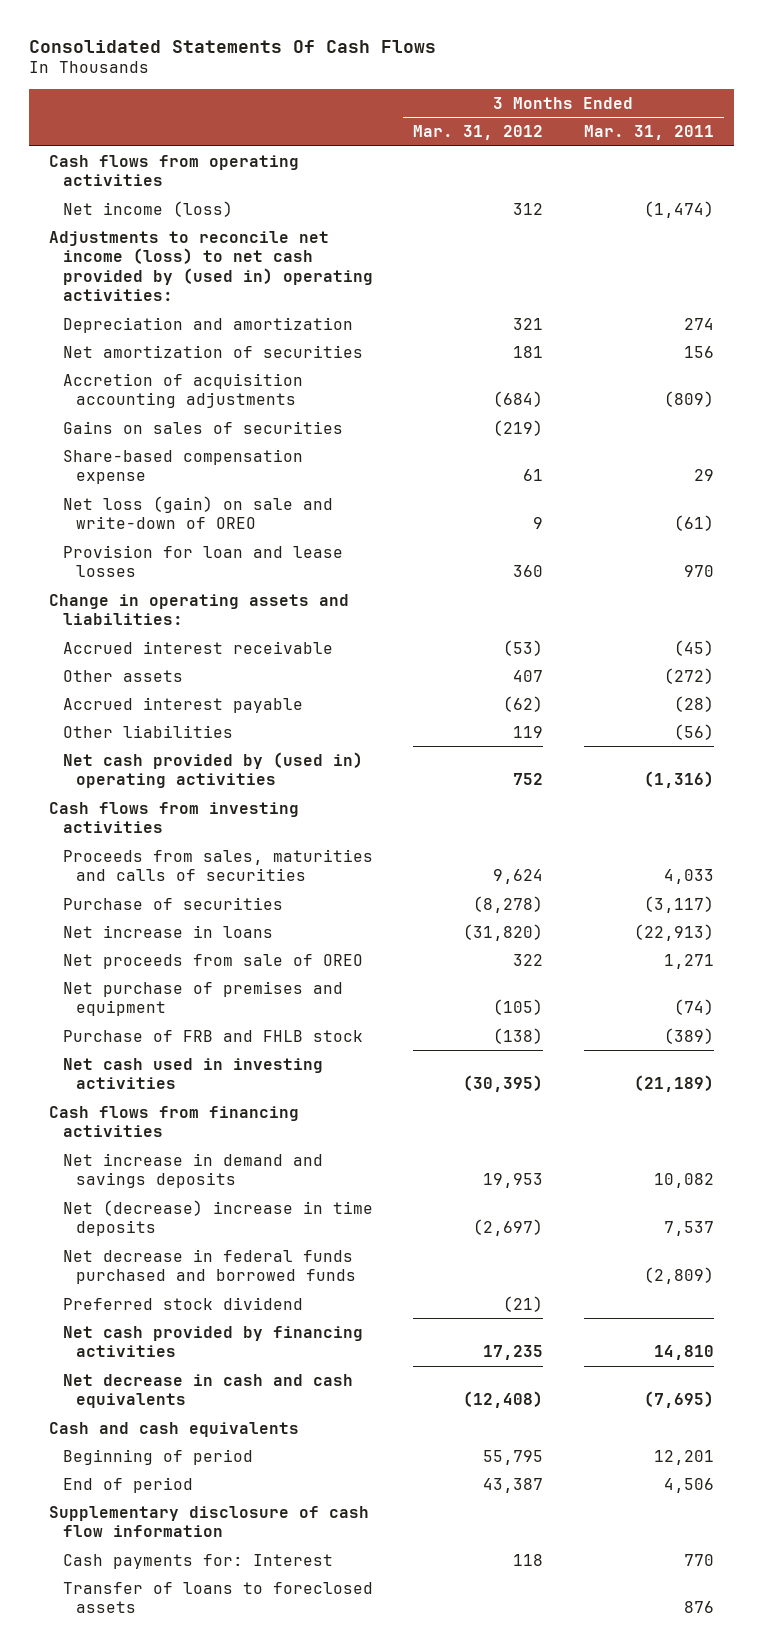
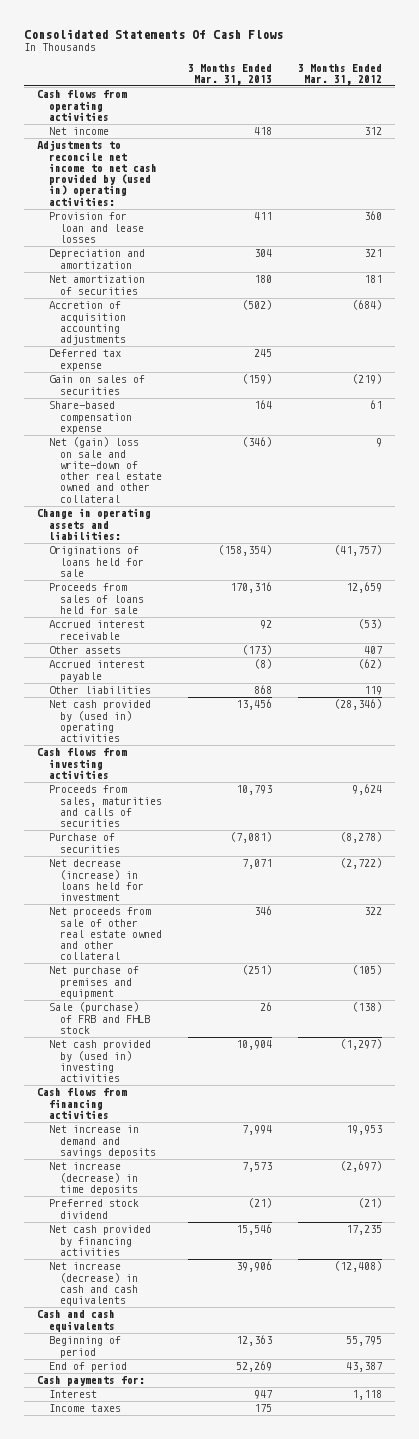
[583,125,714,141] Mar. 31, 2011 -> none
none -> [188,63,273,85] 3 Months Ended Mar. 31, 2013
[62,200,233,217] Net income (loss) -> [48,127,109,136] Net income
[49,230,373,302] Adjustments to reconcile net income (loss) to net cash provided by (used in) operating activities: -> [37,140,157,206] Adjustments to reconcile net income to net cash provided by (used in) operating activities:
[62,544,343,578] Provision for loan and lease losses -> [48,212,145,243] Provision for loan and lease losses
none -> [48,349,121,371] Deferred tax expense
[62,420,343,434] Gains on sales of securities -> [48,375,145,395] Gain on sales of securities
[62,495,333,530] Net loss (gain) on sale and write-down of OREO -> [48,437,163,503] Net (gain) loss on sale and write-down of other real estate owned and other collateral
none -> [48,546,145,577] Originations of loans held for sale
none -> [48,583,145,614] Proceeds from sales of loans held for sale
[513,773,544,786] 752 -> [333,699,382,711] (28,346)
[62,924,273,938] Net increase in loans -> [48,859,145,902] Net decrease (increase) in loans held for investment
[463,923,544,941] (31,820) -> [339,858,382,870] (2,722)
[62,953,363,969] Net proceeds from sale of OREO -> [48,907,163,961] Net proceeds from sale of other real estate owned and other collateral
[62,1029,363,1042] Purchase of FRB and FHLB stock -> [48,1002,151,1034] Sale (purchase) of FRB and FHLB stock
[62,1057,323,1090] Net cash used in investing activities -> [48,1040,151,1083] Net cash provided by (used in) investing activities
[463,1075,544,1093] (30,395) -> [339,1039,382,1051] (1,297)
[62,1248,357,1285] Net decrease in federal funds purchased and borrowed funds -> none
[62,1199,373,1237] Net (decrease) increase in time deposits -> [48,1162,139,1195] Net increase (decrease) in time deposits
[62,1373,353,1409] Net decrease in cash and cash equivalents -> [48,1262,139,1307] Net increase (decrease) in cash and cash equivalents
[49,1505,370,1538] Supplementary disclosure of cash flow information -> none
[62,1581,373,1614] Transfer of loans to foreclosed assets -> none
none -> [37,1376,146,1387] Cash payments for:
[62,1553,333,1569] Cash payments for: Interest -> [48,1390,97,1399] Interest
[513,1553,544,1566] 118 -> [351,1390,382,1401] 1,118
none -> [48,1404,121,1413] Income taxes

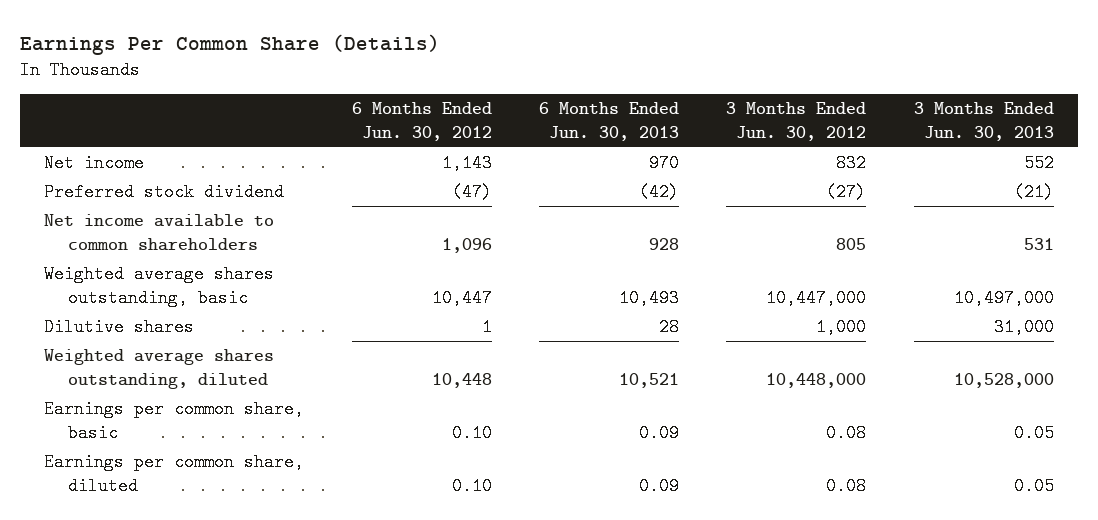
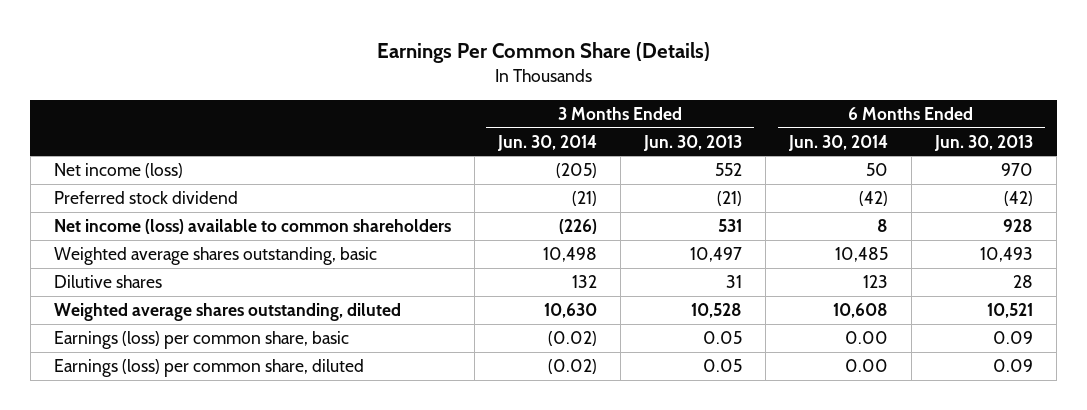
[351,101,492,141] 6 Months Ended Jun. 30, 2012 -> none
[726,101,867,141] 3 Months Ended Jun. 30, 2012 -> none
none -> [497,134,598,151] Jun. 30, 2014
none -> [788,134,889,151] Jun. 30, 2014
[44,154,145,173] Net income -> [54,163,184,179] Net income (loss)
[44,214,275,252] Net income available to common shareholders -> [54,219,452,235] Net income (loss) available to common shareholders
[953,289,1054,308] 10,497,000 -> [690,247,743,263] 10,497
[993,318,1054,337] 31,000 -> [726,275,743,289] 31
[953,373,1054,389] 10,528,000 -> [691,303,743,319] 10,528
[44,400,305,443] Earnings per common share, basic -> [54,331,350,350] Earnings (loss) per common share, basic
[44,453,305,496] Earnings per common share, diluted -> [54,359,365,378] Earnings (loss) per common share, diluted

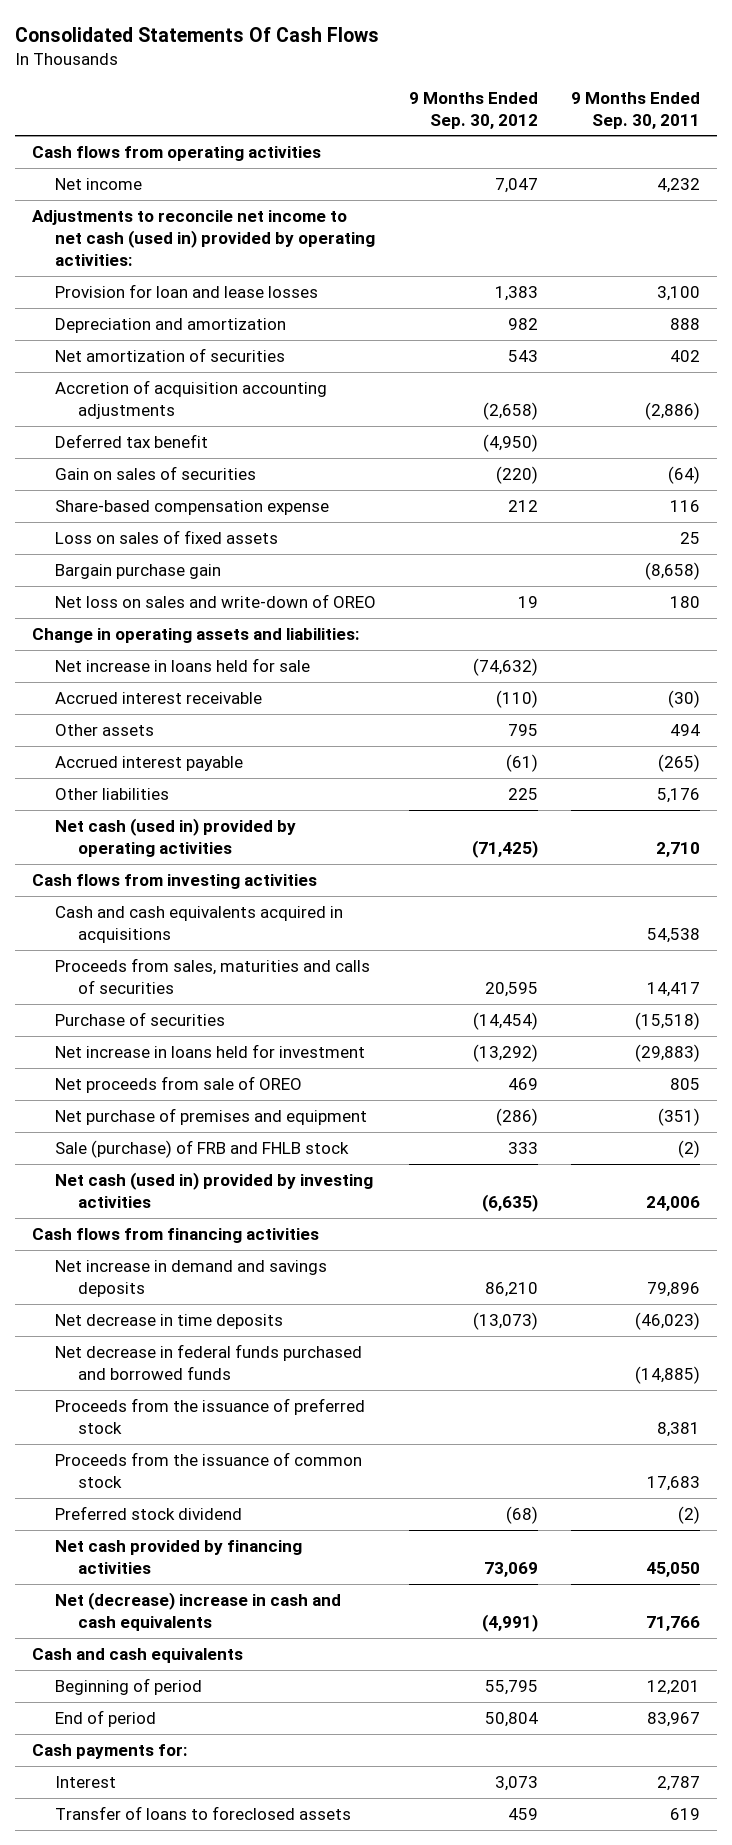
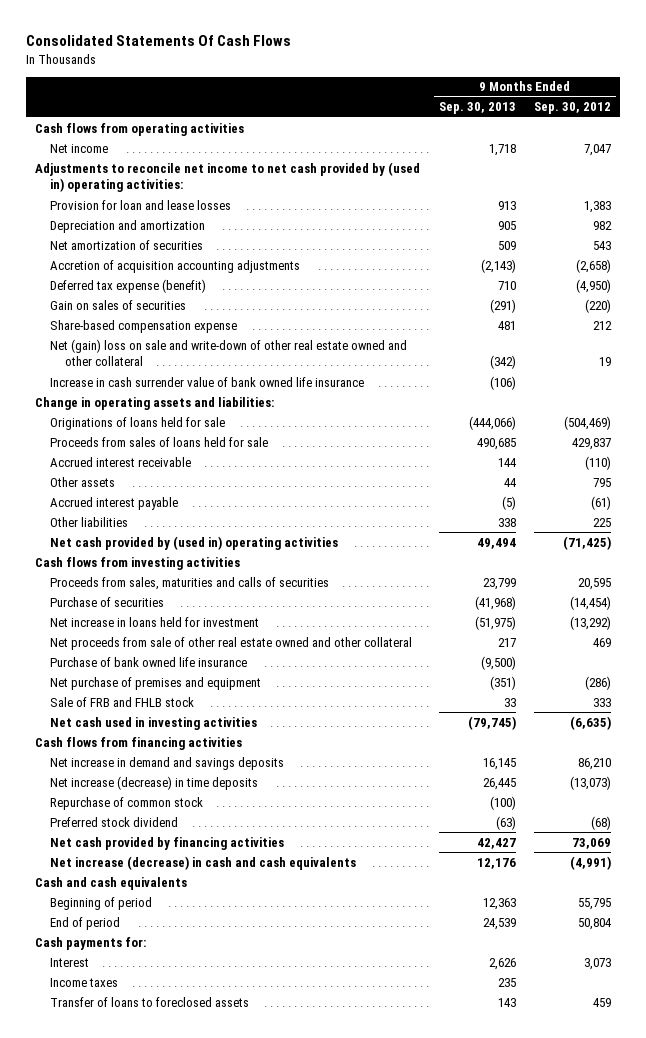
[571,91,701,129] 9 Months Ended Sep. 30, 2011 -> none
none -> [438,102,516,115] Sep. 30, 2013
[31,209,376,266] Adjustments to reconcile net income to net cash (used in) provided by operating activities: -> [35,161,421,193] Adjustments to reconcile net income to net cash provided by (used in) operating activities:
[55,433,209,448] Deferred tax benefit -> [50,278,207,293] Deferred tax expense (benefit)
[55,529,279,544] Loss on sales of fixed assets -> none
[55,563,222,579] Bargain purchase gain -> none
[55,593,377,608] Net loss on sales and write-down of OREO -> none
none -> [50,338,408,367] Net (gain) loss on sale and write-down of other real estate owned and other collateral
none -> [50,376,365,387] Increase in cash surrender value of bank owned life insurance
[55,657,311,672] Net increase in loans held for sale -> none
none -> [50,416,226,430] Originations of loans held for sale
none -> [50,436,269,447] Proceeds from sales of loans held for sale
[55,817,297,857] Net cash (used in) provided by operating activities -> [50,535,339,550] Net cash provided by (used in) operating activities
[55,905,344,943] Cash and cash equivalents acquired in acquisitions -> none
[55,1075,303,1093] Net proceeds from sale of OREO -> [50,636,413,650] Net proceeds from sale of other real estate owned and other collateral
none -> [50,656,248,667] Purchase of bank owned life insurance
[55,1139,350,1158] Sale (purchase) of FRB and FHLB stock -> [50,696,195,707] Sale of FRB and FHLB stock
[55,1171,374,1208] Net cash (used in) provided by investing activities -> [50,716,258,730] Net cash used in investing activities
[55,1343,363,1380] Net decrease in federal funds purchased and borrowed funds -> none
[55,1397,366,1434] Proceeds from the issuance of preferred stock -> none
[55,1451,363,1488] Proceeds from the issuance of common stock -> none
[55,1313,284,1329] Net decrease in time deposits -> [50,775,259,790] Net increase (decrease) in time deposits
none -> [50,796,204,810] Repurchase of common stock
[55,1591,342,1631] Net (decrease) increase in cash and cash equivalents -> [50,855,357,870] Net increase (decrease) in cash and cash equivalents
none -> [50,977,119,987] Income taxes

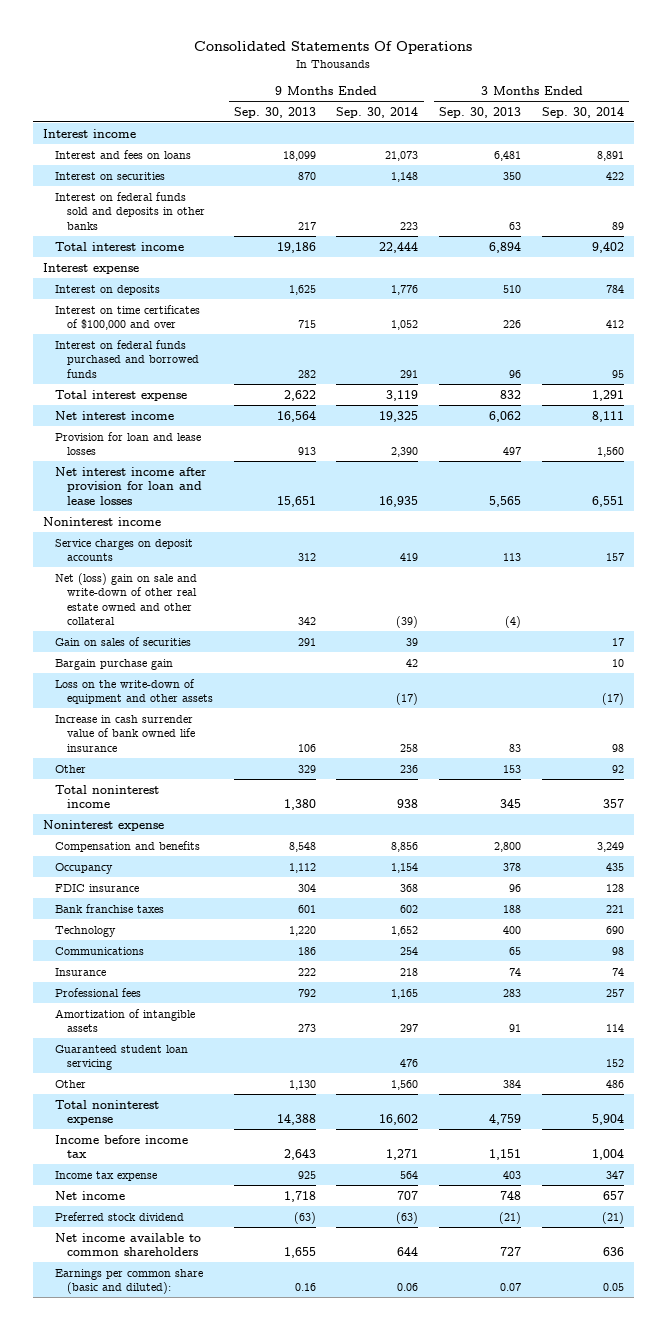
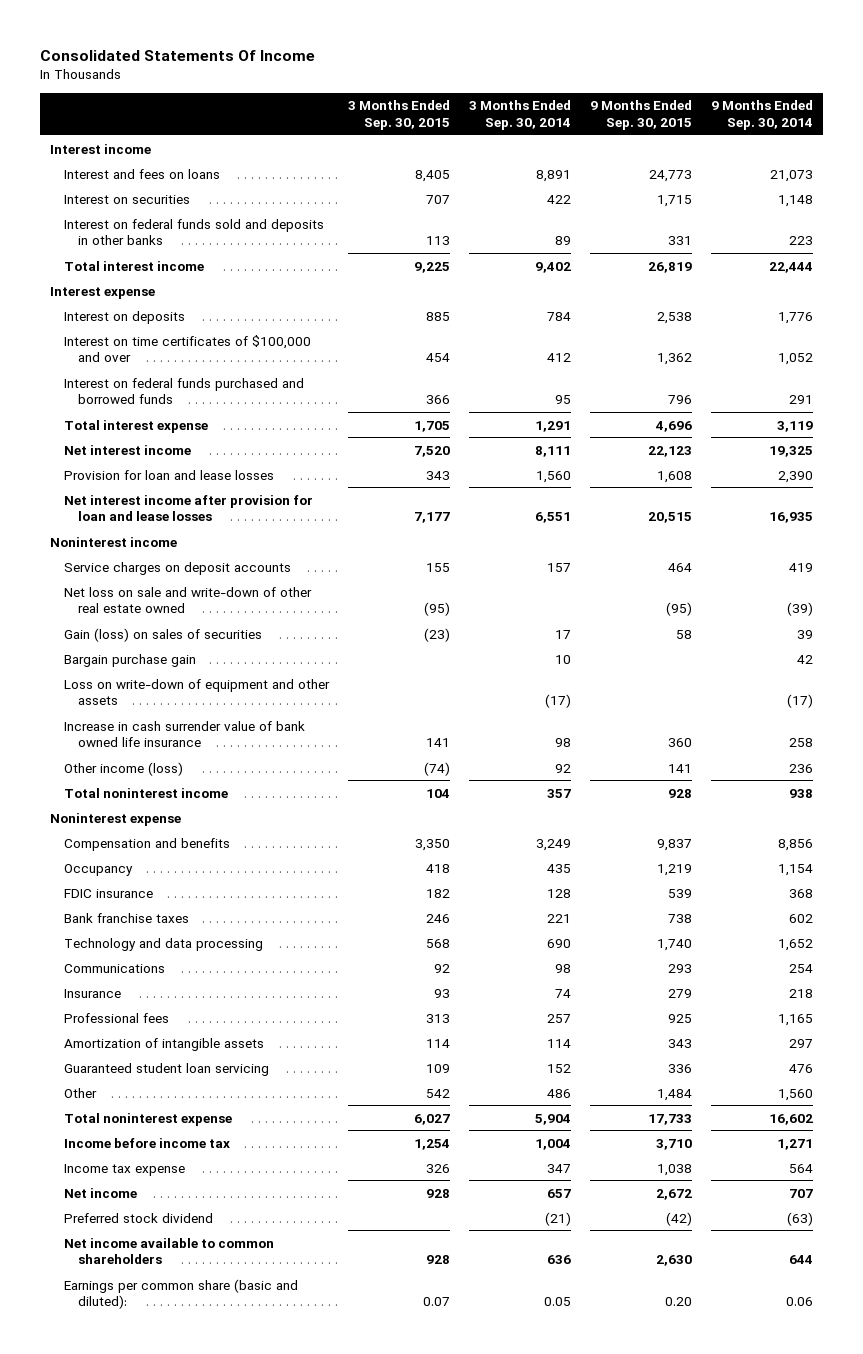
[194,41,473,55] Consolidated Statements Of Operations -> [39,49,315,61] Consolidated Statements Of Income
[233,106,316,118] Sep. 30, 2013 -> none
[439,106,522,118] Sep. 30, 2013 -> none
none -> [347,100,450,130] 3 Months Ended Sep. 30, 2015
none -> [590,100,693,130] 9 Months Ended Sep. 30, 2015
[54,572,197,626] Net (loss) gain on sale and write-down of other real estate owned and other collateral -> [63,586,312,614] Net loss on sale and write-down of other real estate owned
[54,636,191,646] Gain on sales of securities -> [63,627,262,642] Gain (loss) on sales of securities
[54,678,213,705] Loss on the write-down of equipment and other assets -> [63,678,330,706] Loss on write-down of equipment and other assets
[54,764,86,773] Other -> [63,761,183,776] Other income (loss)
[54,925,116,937] Technology -> [63,937,263,951] Technology and data processing

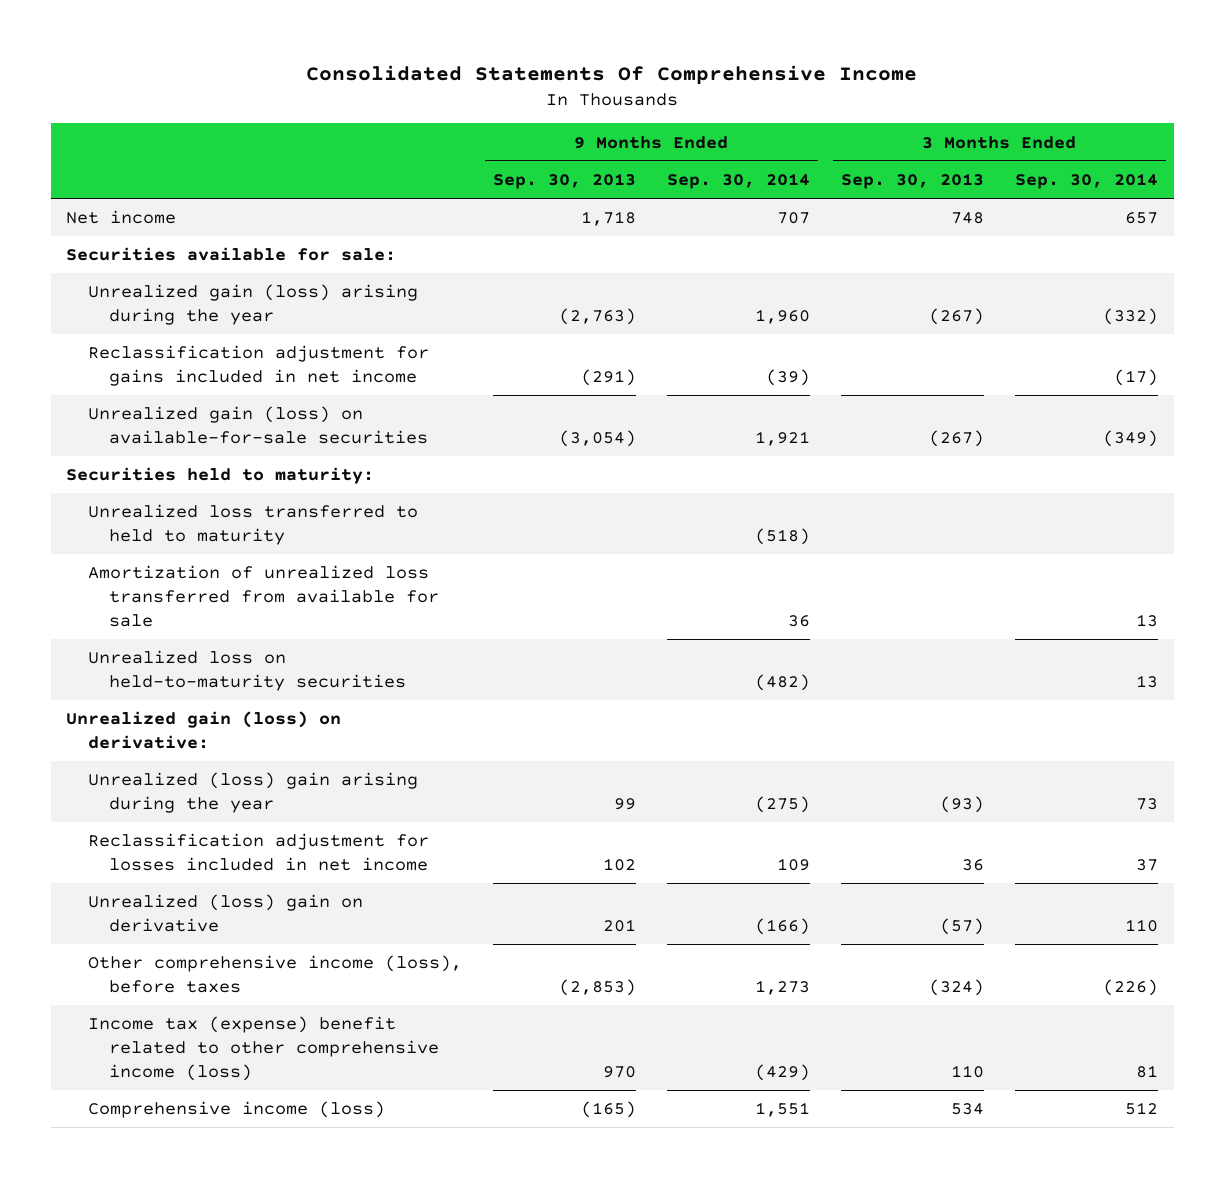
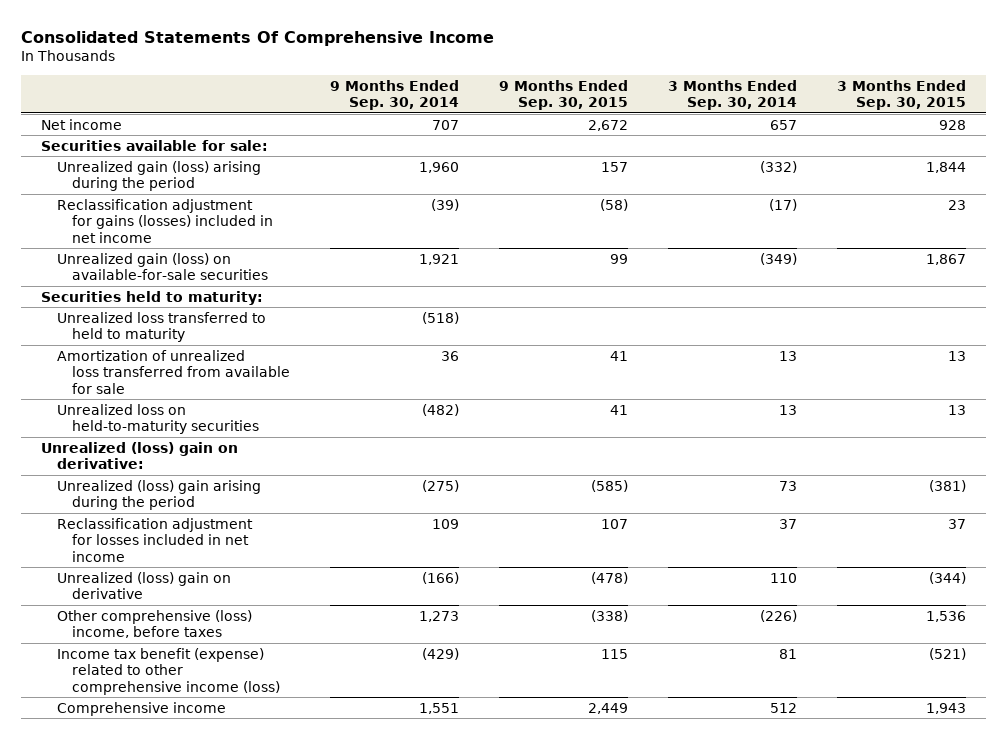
[492,172,636,189] Sep. 30, 2013 -> none
[840,172,984,189] Sep. 30, 2013 -> none
none -> [499,79,629,111] 9 Months Ended Sep. 30, 2015
none -> [837,79,967,111] 3 Months Ended Sep. 30, 2015
[87,284,418,326] Unrealized gain (loss) arising during the year -> [56,160,261,192] Unrealized gain (loss) arising during the period
[87,345,429,387] Reclassification adjustment for gains included in net income -> [56,198,274,243] Reclassification adjustment for gains (losses) included in net income
[66,711,342,750] Unrealized gain (loss) on derivative: -> [41,441,239,470] Unrealized (loss) gain on derivative:
[87,772,418,814] Unrealized (loss) gain arising during the year -> [56,479,261,511] Unrealized (loss) gain arising during the period
[87,955,462,994] Other comprehensive income (loss), before taxes -> [56,609,252,639] Other comprehensive (loss) income, before taxes
[87,1016,440,1082] Income tax (expense) benefit related to other comprehensive income (loss) -> [56,647,281,695] Income tax benefit (expense) related to other comprehensive income (loss)
[87,1101,385,1119] Comprehensive income (loss) -> [56,701,226,716] Comprehensive income

